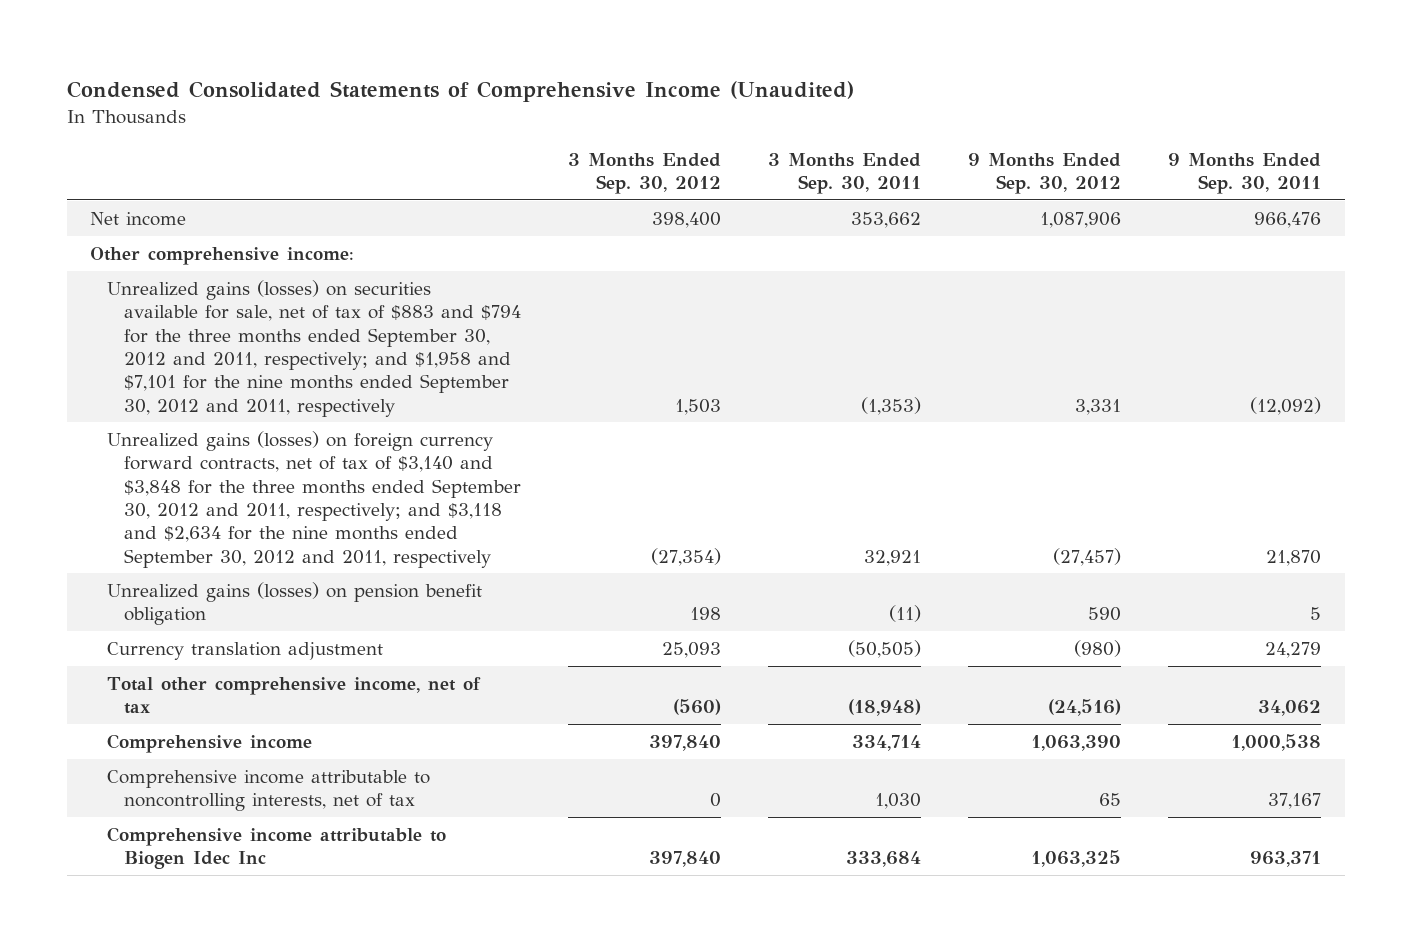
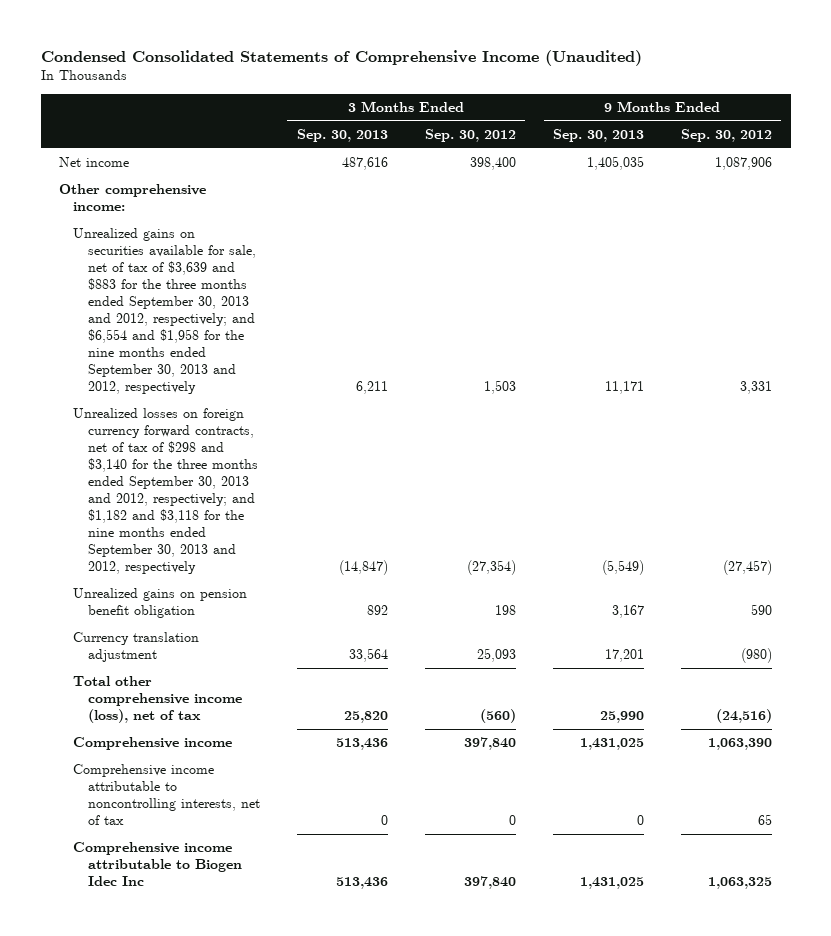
[768,152,922,194] 3 Months Ended Sep. 30, 2011 -> none
[1168,152,1322,194] 9 Months Ended Sep. 30, 2011 -> none
none -> [296,128,388,142] Sep. 30, 2013
none -> [552,128,644,142] Sep. 30, 2013
[107,279,521,417] Unrealized gains (losses) on securities available for sale, net of tax of $883 and $794 for the three months ended September 30, 2012 and 2011, respectively; and $1,958 and $7,101 for the nine months ended September 30, 2012 and 2011, respectively -> [73,228,256,394] Unrealized gains on securities available for sale, net of tax of $3,639 and $883 for the three months ended September 30, 2013 and 2012, respectively; and $6,554 and $1,958 for the nine months ended September 30, 2013 and 2012, respectively
[107,430,521,568] Unrealized gains (losses) on foreign currency forward contracts, net of tax of $3,140 and $3,848 for the three months ended September 30, 2012 and 2011, respectively; and $3,118 and $2,634 for the nine months ended September 30, 2012 and 2011, respectively -> [73,408,258,574] Unrealized losses on foreign currency forward contracts, net of tax of $298 and $3,140 for the three months ended September 30, 2013 and 2012, respectively; and $1,182 and $3,118 for the nine months ended September 30, 2013 and 2012, respectively
[107,581,483,626] Unrealized gains (losses) on pension benefit obligation -> [73,588,248,619] Unrealized gains on pension benefit obligation
[107,676,482,715] Total other comprehensive income, net of tax -> [73,676,242,724] Total other comprehensive income (loss), net of tax

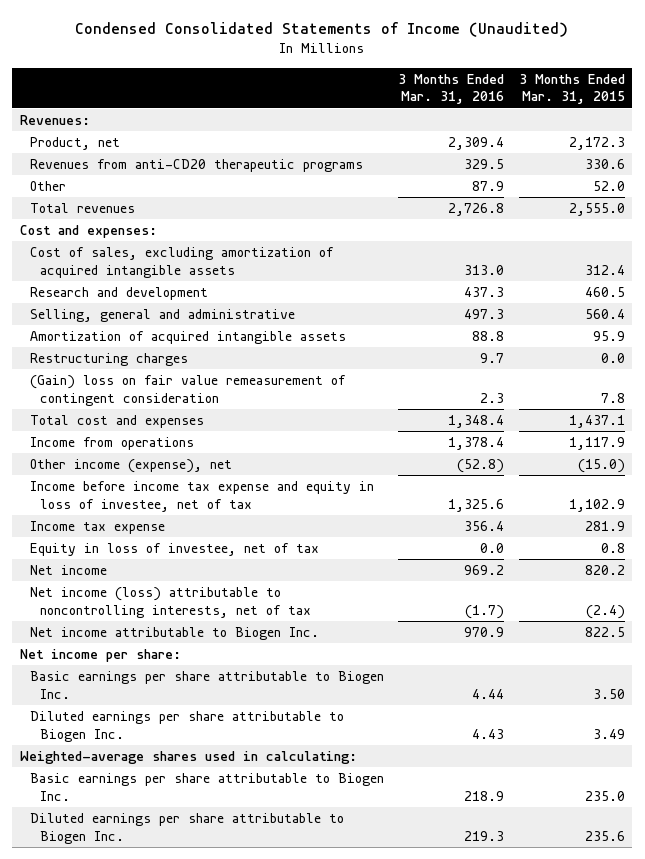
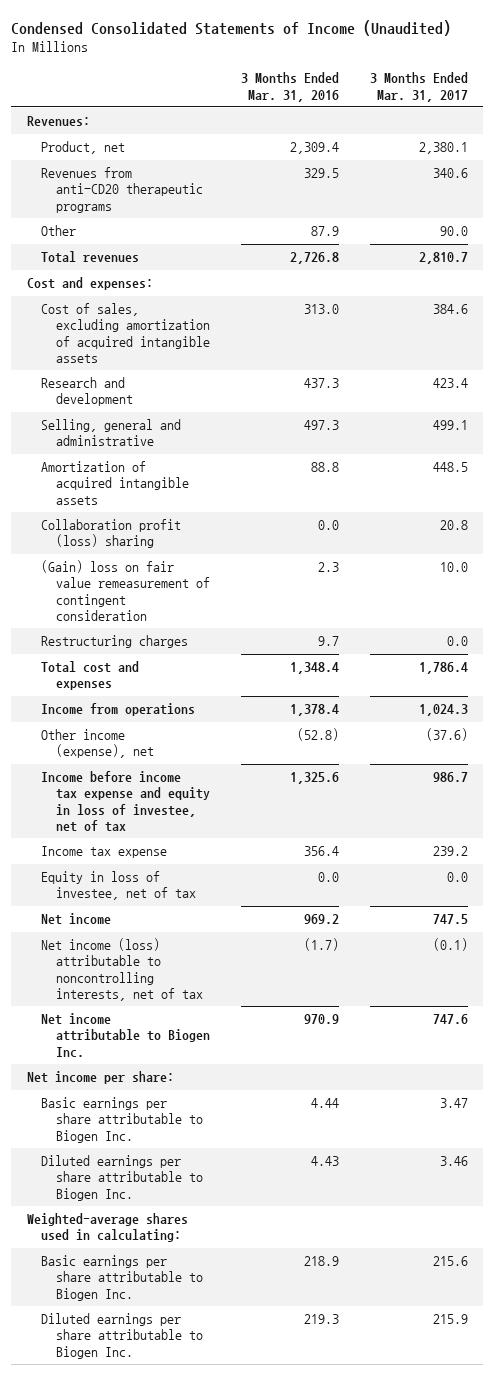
[519,73,626,105] 3 Months Ended Mar. 31, 2015 -> none
none -> [369,72,468,102] 3 Months Ended Mar. 31, 2017
none -> [41,519,182,549] Collaboration profit (loss) sharing
[29,353,188,367] Restructuring charges -> [41,635,189,649] Restructuring charges

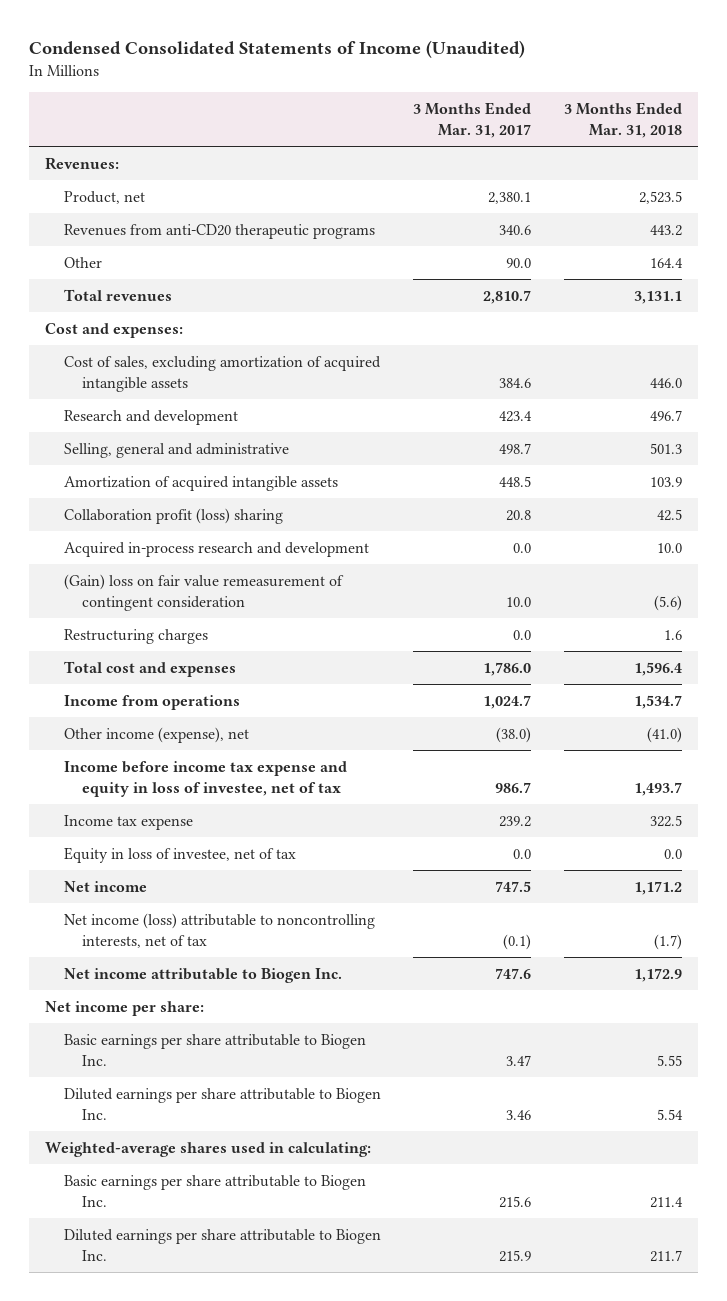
[240,72,339,102] 3 Months Ended Mar. 31, 2016 -> none
none -> [563,102,682,138] 3 Months Ended Mar. 31, 2018
[432,420,468,431] 499.1 -> [499,442,532,454] 498.7
none -> [63,541,369,557] Acquired in-process research and development
[418,662,468,675] 1,786.4 -> [483,661,532,676] 1,786.0
[418,704,468,717] 1,024.3 -> [483,694,532,709] 1,024.7
[425,728,468,742] (37.6) -> [496,726,532,743] (38.0)

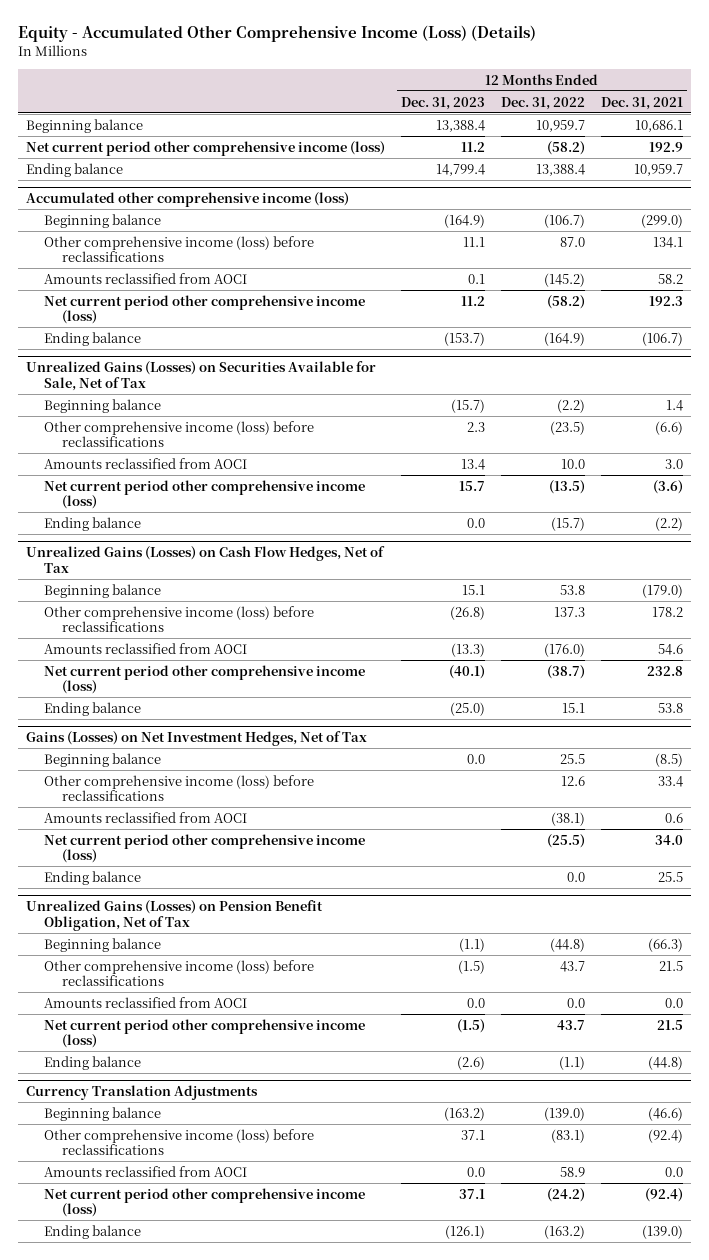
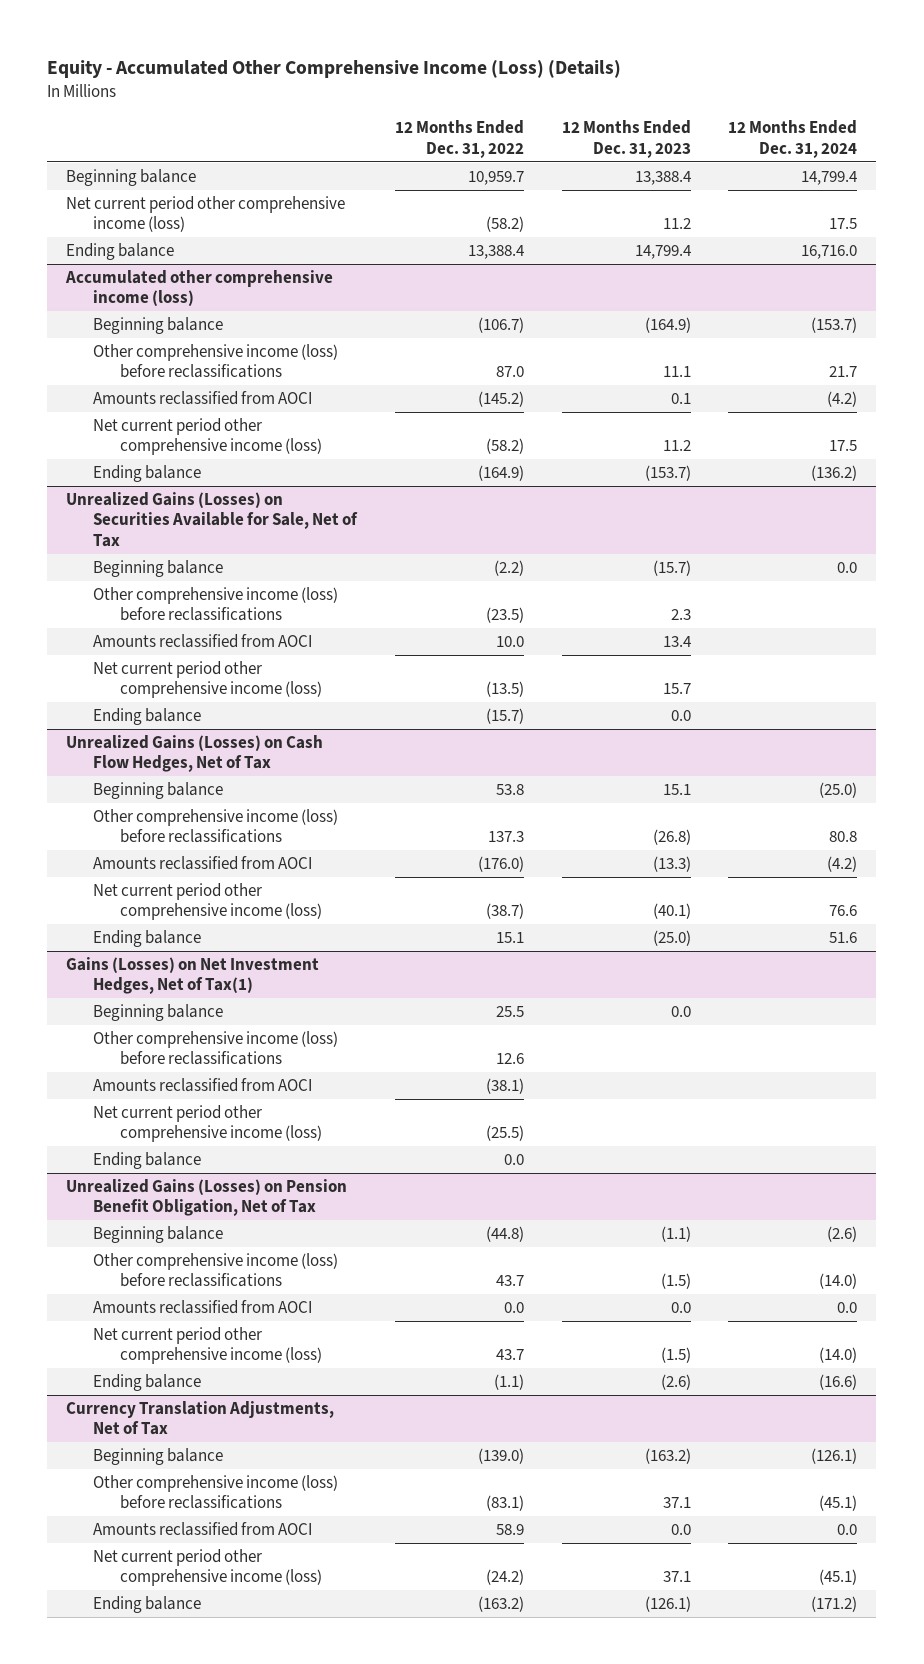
[601,96,684,110] Dec. 31, 2021 -> none
none -> [728,120,858,158] 12 Months Ended Dec. 31, 2024
[25,731,367,747] Gains (Losses) on Net Investment Hedges, Net of Tax -> [66,957,320,995] Gains (Losses) on Net Investment Hedges, Net of Tax(1)
[25,1085,258,1101] Currency Translation Adjustments -> [66,1401,335,1436] Currency Translation Adjustments, Net of Tax

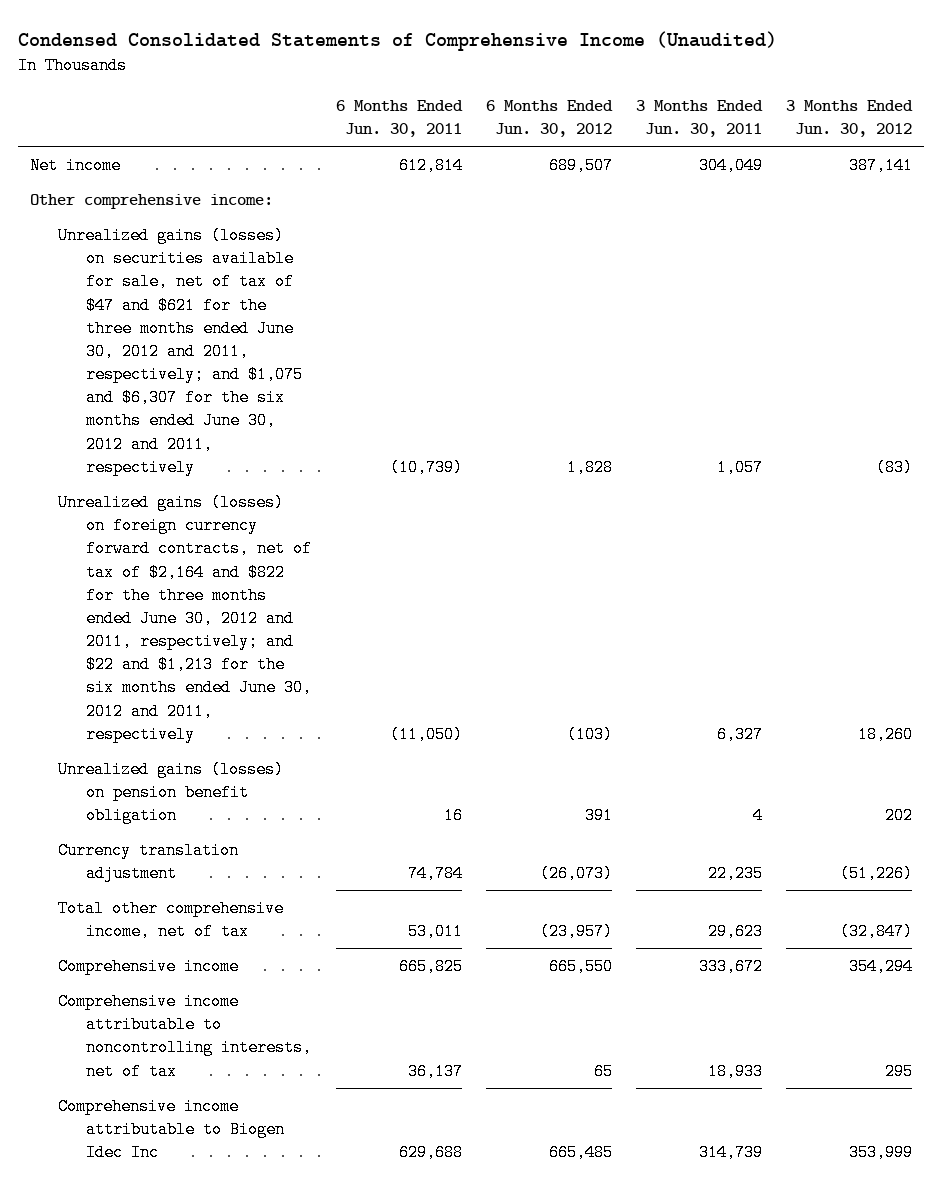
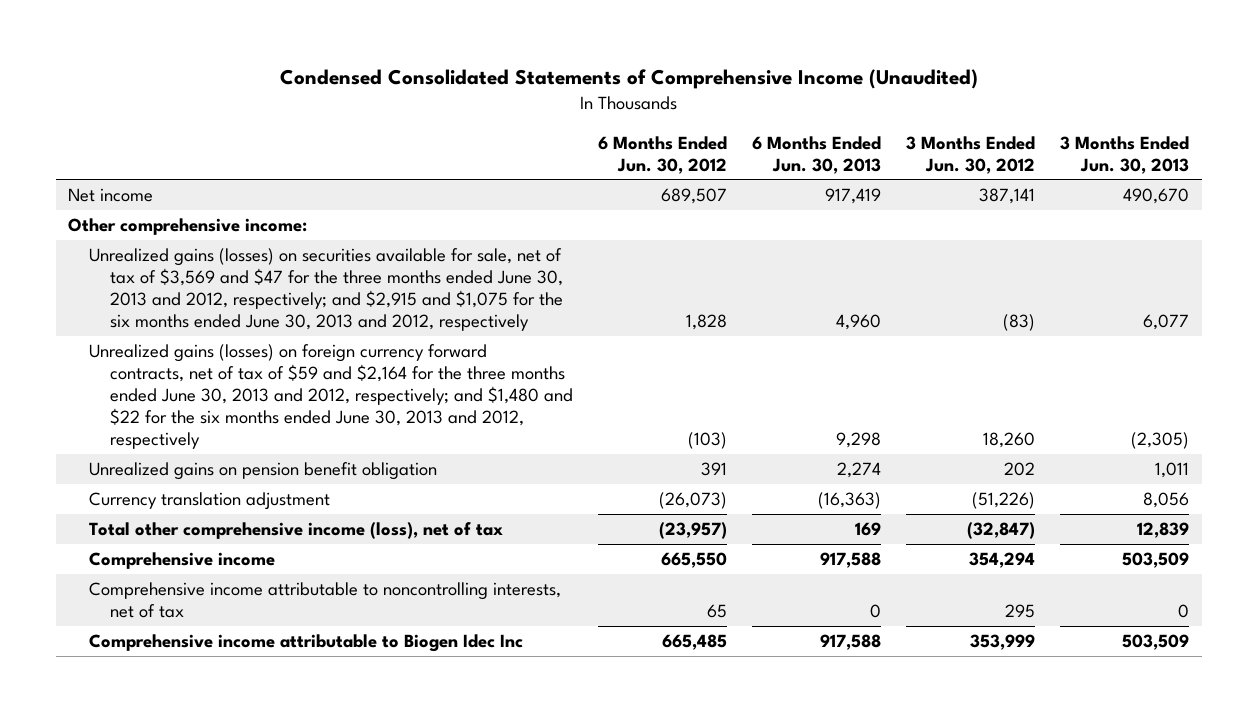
[335,99,463,138] 6 Months Ended Jun. 30, 2011 -> none
[636,99,764,138] 3 Months Ended Jun. 30, 2011 -> none
none -> [752,135,882,174] 6 Months Ended Jun. 30, 2013
none -> [1060,135,1190,174] 3 Months Ended Jun. 30, 2013
[58,227,304,476] Unrealized gains (losses) on securities available for sale, net of tax of $47 and $621 for the three months ended June 30, 2012 and 2011, respectively; and $1,075 and $6,307 for the six months ended June 30, 2012 and 2011, respectively -> [89,247,563,332] Unrealized gains (losses) on securities available for sale, net of tax of $3,569 and $47 for the three months ended June 30, 2013 and 2012, respectively; and $2,915 and $1,075 for the six months ended June 30, 2013 and 2012, respectively
[58,494,313,743] Unrealized gains (losses) on foreign currency forward contracts, net of tax of $2,164 and $822 for the three months ended June 30, 2012 and 2011, respectively; and $22 and $1,213 for the six months ended June 30, 2012 and 2011, respectively -> [89,343,573,450] Unrealized gains (losses) on foreign currency forward contracts, net of tax of $59 and $2,164 for the three months ended June 30, 2013 and 2012, respectively; and $1,480 and $22 for the six months ended June 30, 2013 and 2012, respectively
[58,761,285,825] Unrealized gains (losses) on pension benefit obligation -> [89,461,438,480] Unrealized gains on pension benefit obligation
[58,900,285,941] Total other comprehensive income, net of tax -> [89,521,504,539] Total other comprehensive income (loss), net of tax

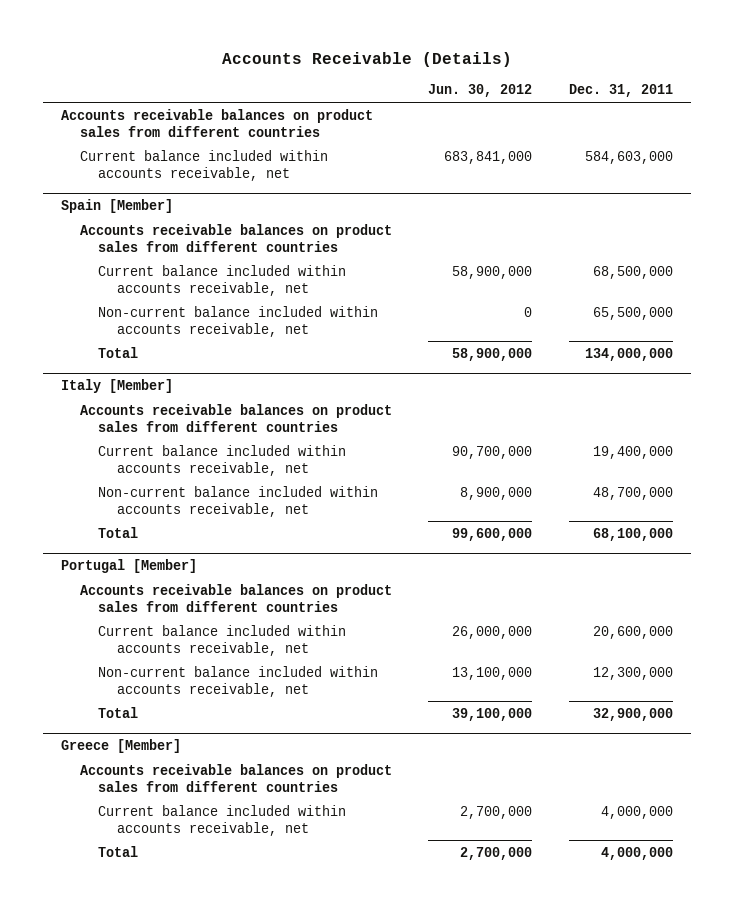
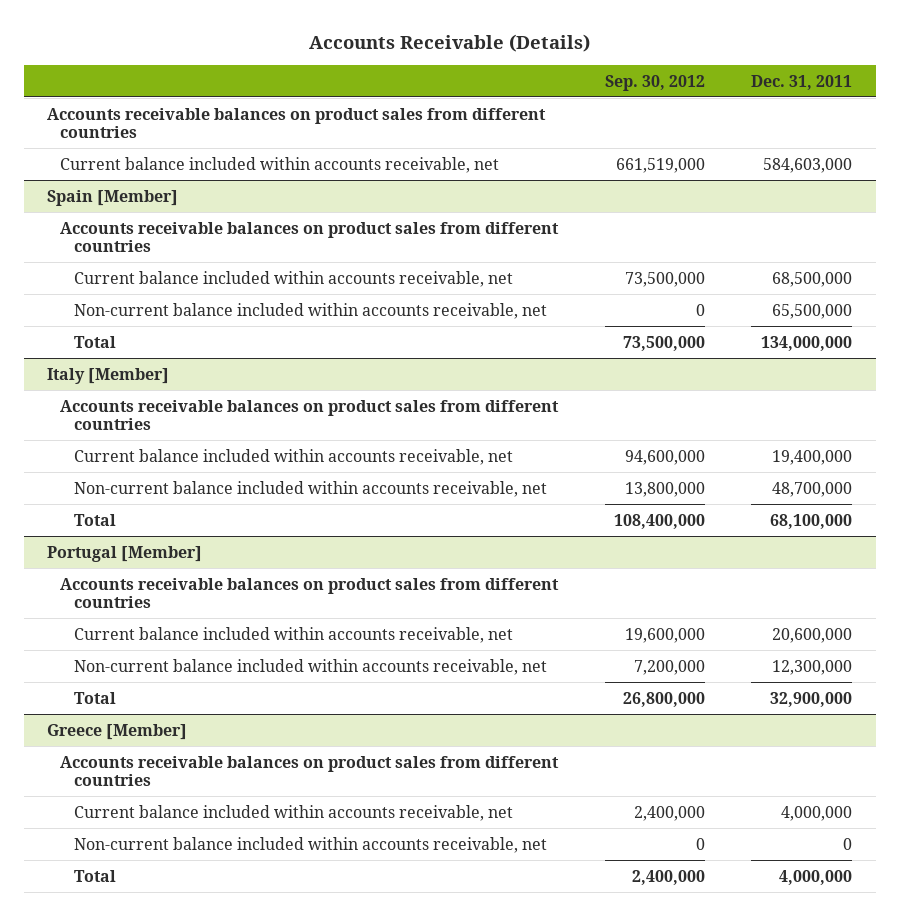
[428,84,533,98] Jun. 30, 2012 -> none
none -> [604,74,705,91] Sep. 30, 2012
none -> [74,836,548,853] Non-current balance included within accounts receivable, net

